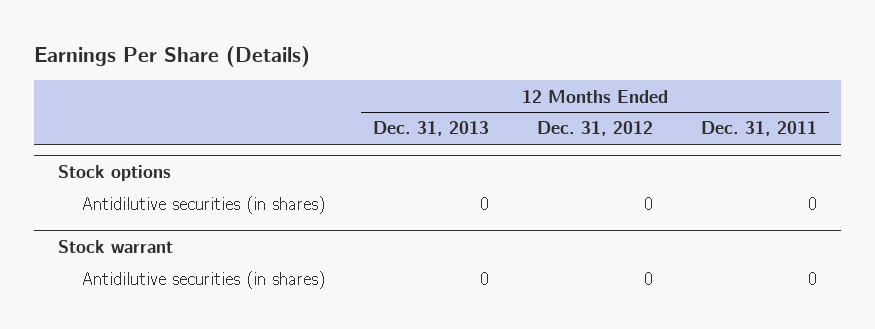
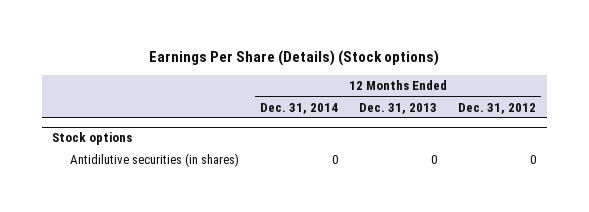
[33,46,310,68] Earnings Per Share (Details) -> [149,49,440,66] Earnings Per Share (Details) (Stock options)
[701,121,818,137] Dec. 31, 2011 -> none
none -> [260,102,339,114] Dec. 31, 2014
[57,240,173,254] Stock warrant -> none
[81,271,326,290] Antidilutive securities (in shares) -> none

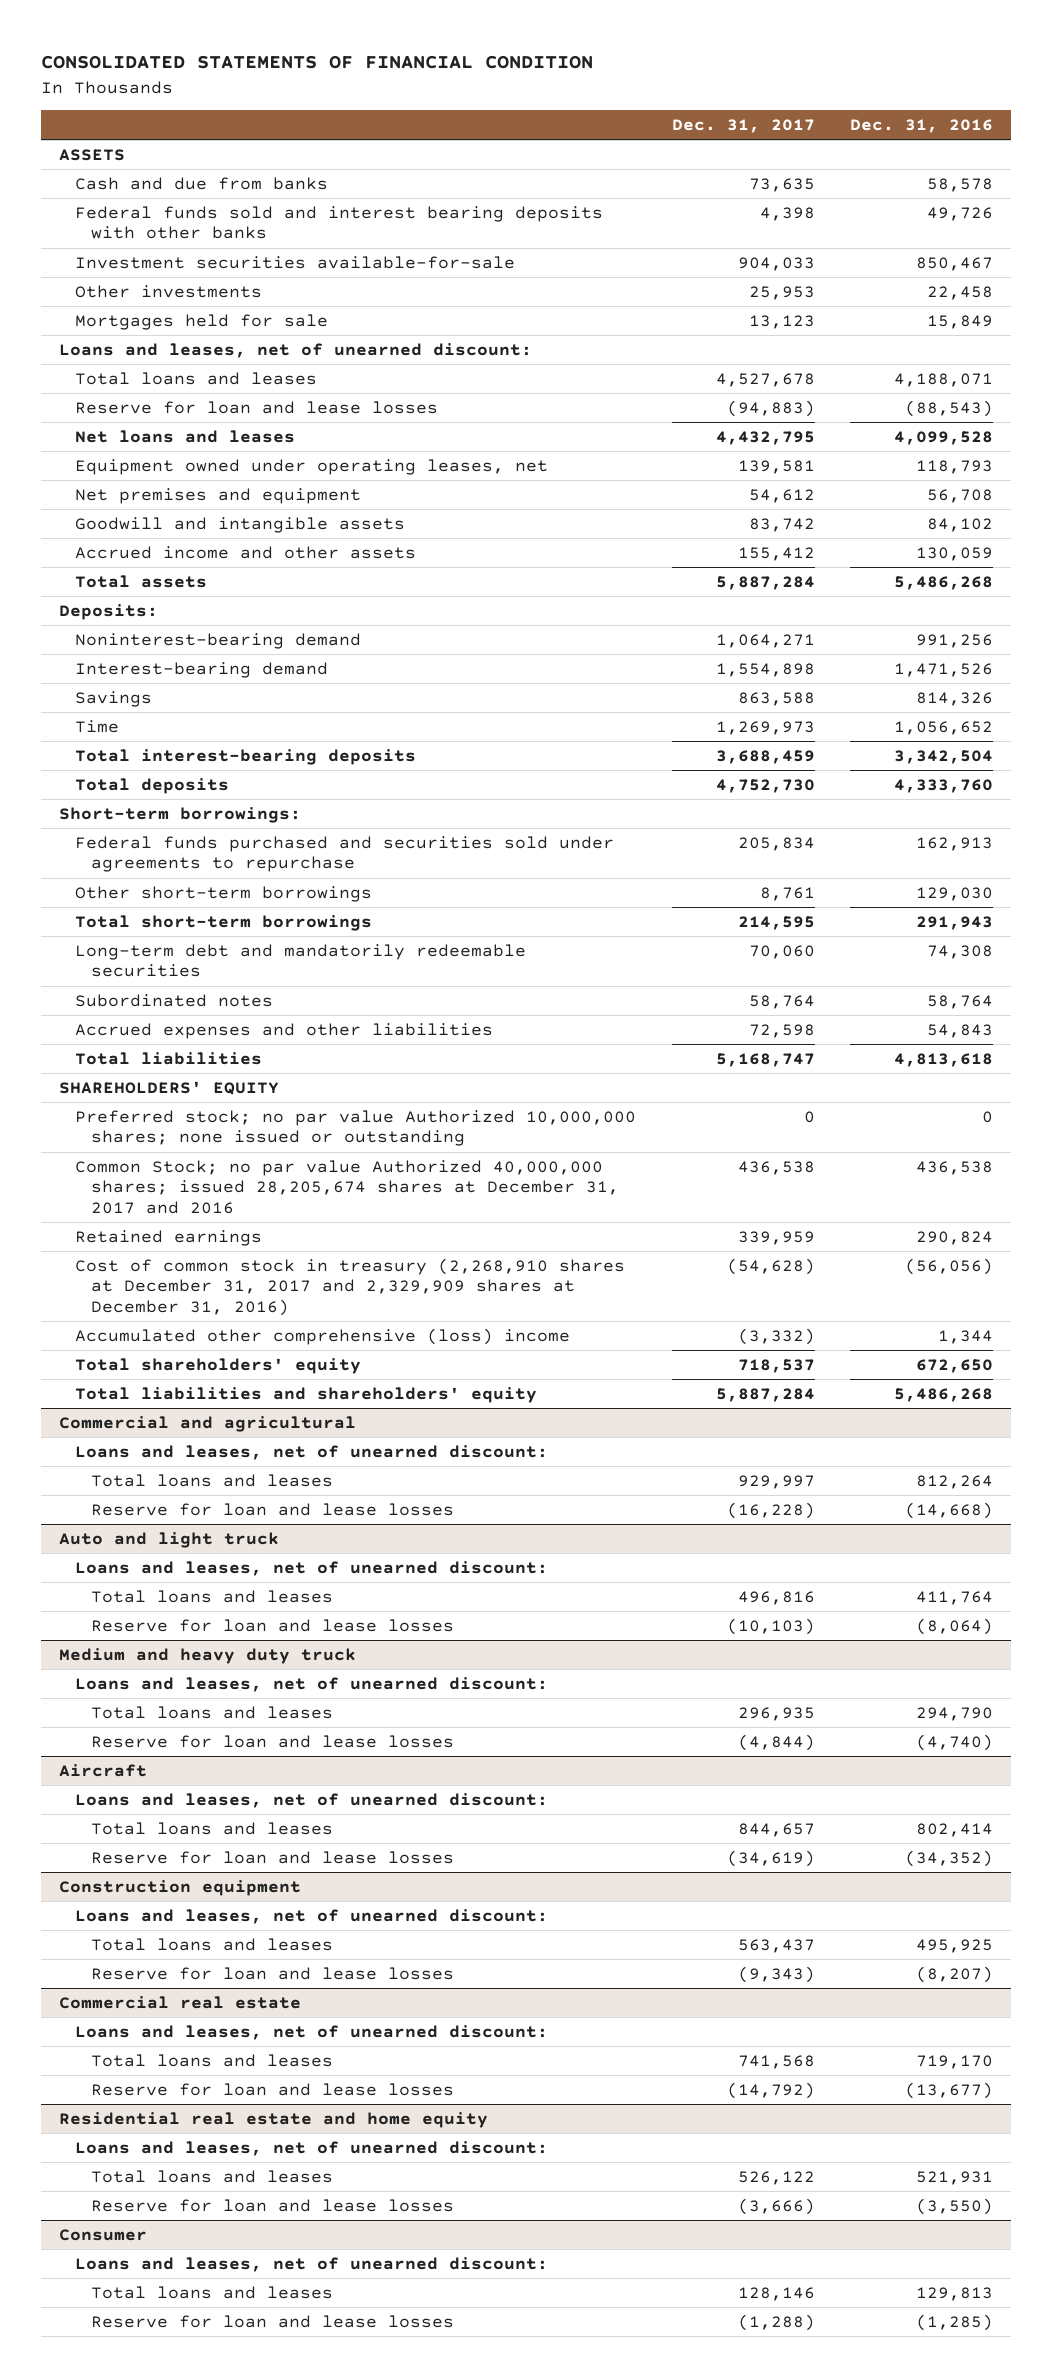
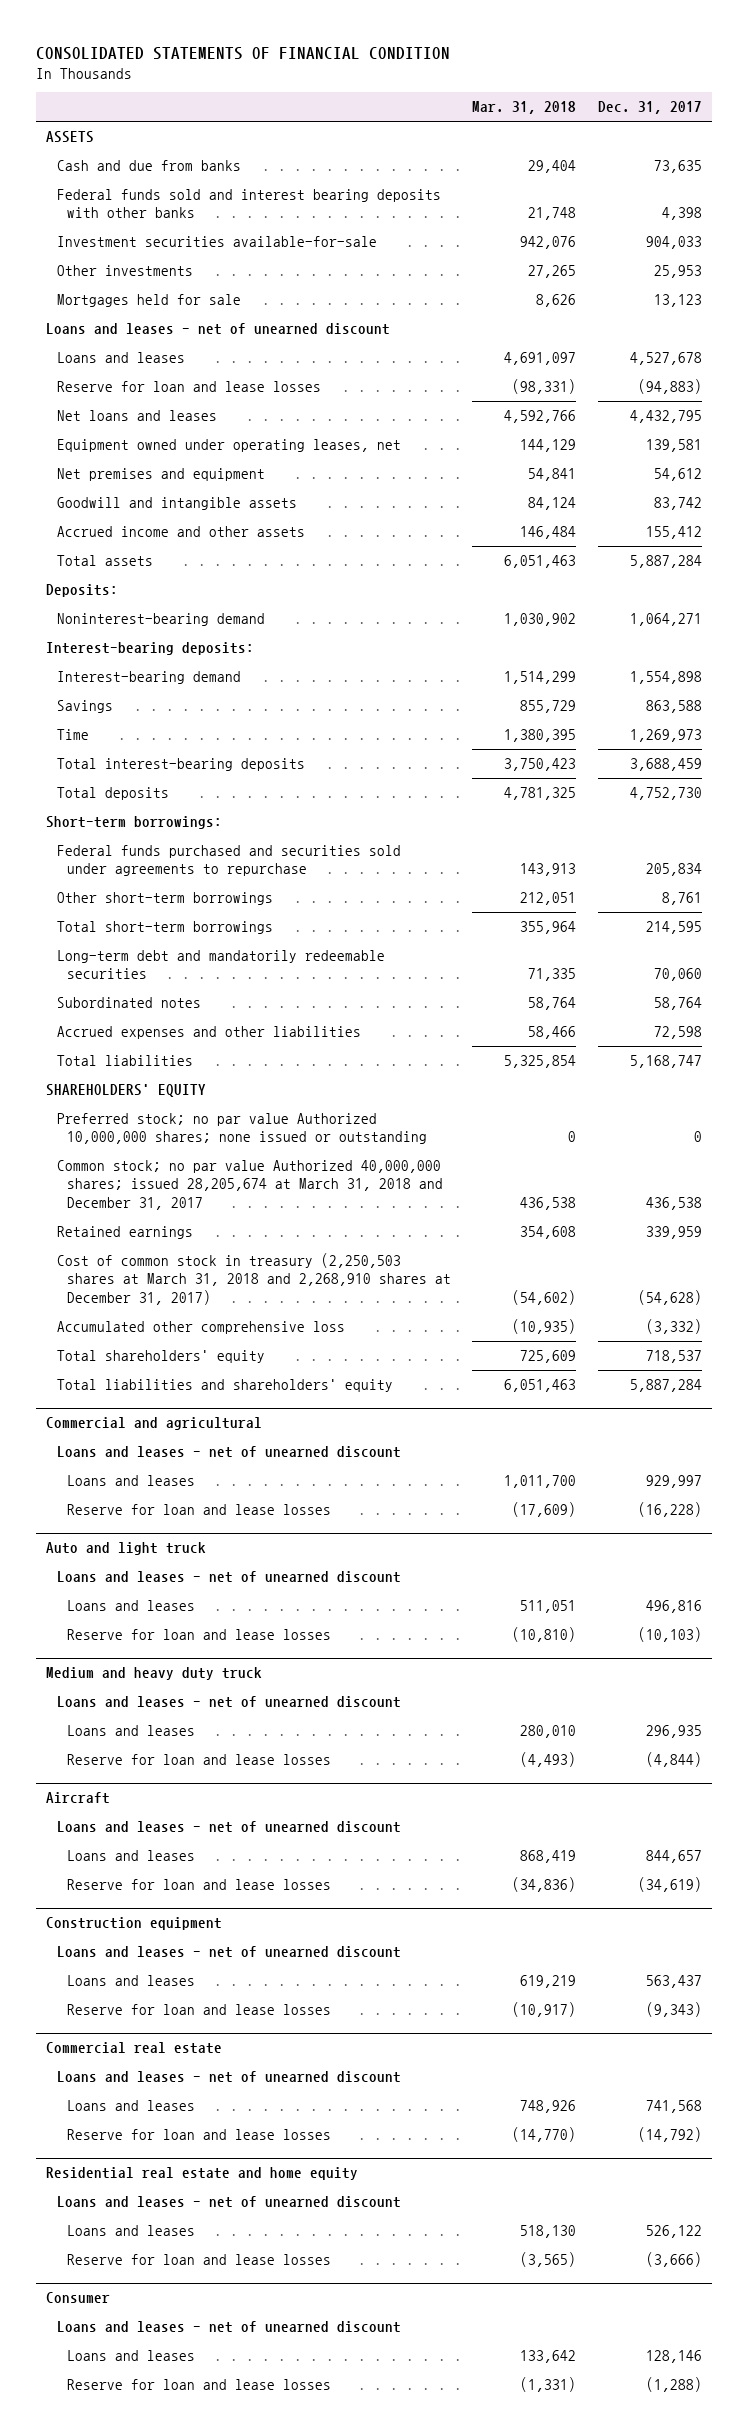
[850,119,994,134] Dec. 31, 2016 -> none
none -> [472,101,577,115] Mar. 31, 2018
[58,342,532,358] Loans and leases, net of unearned discount: -> [46,323,391,336] Loans and leases - net of unearned discount
[74,371,317,385] Total loans and leases -> [56,352,185,364] Loans and leases
none -> [46,642,255,656] Interest-bearing deposits:
[74,1159,620,1214] Common Stock; no par value Authorized 40,000,000 shares; issued 28,205,674 shares at December 31, 2017 and 2016 -> [56,1160,444,1210] Common stock; no par value Authorized 40,000,000 shares; issued 28,205,674 at March 31, 2018 and December 31, 2017
[74,1257,625,1316] Cost of common stock in treasury (2,268,910 shares at December 31, 2017 and 2,329,909 shares at December 31, 2016) -> [56,1253,452,1305] Cost of common stock in treasury (2,250,503 shares at March 31, 2018 and 2,268,910 shares at December 31, 2017)
[74,1327,570,1345] Accumulated other comprehensive (loss) income -> [56,1321,345,1335] Accumulated other comprehensive loss
[74,1444,548,1460] Loans and leases, net of unearned discount: -> [56,1446,401,1459] Loans and leases - net of unearned discount
[91,1473,334,1487] Total loans and leases -> [67,1475,196,1487] Loans and leases
[74,1560,548,1576] Loans and leases, net of unearned discount: -> [56,1571,401,1584] Loans and leases - net of unearned discount
[91,1589,334,1603] Total loans and leases -> [67,1600,196,1612] Loans and leases
[74,1676,548,1692] Loans and leases, net of unearned discount: -> [56,1696,401,1709] Loans and leases - net of unearned discount
[91,1705,334,1719] Total loans and leases -> [67,1725,196,1737] Loans and leases
[74,1792,548,1808] Loans and leases, net of unearned discount: -> [56,1821,401,1834] Loans and leases - net of unearned discount
[91,1821,334,1835] Total loans and leases -> [67,1850,196,1862] Loans and leases
[74,1908,548,1924] Loans and leases, net of unearned discount: -> [56,1946,401,1959] Loans and leases - net of unearned discount
[91,1937,334,1951] Total loans and leases -> [67,1975,196,1987] Loans and leases
[74,2024,548,2040] Loans and leases, net of unearned discount: -> [56,2071,401,2084] Loans and leases - net of unearned discount
[91,2053,334,2067] Total loans and leases -> [67,2100,196,2112] Loans and leases
[74,2140,548,2156] Loans and leases, net of unearned discount: -> [56,2196,401,2209] Loans and leases - net of unearned discount
[91,2169,334,2183] Total loans and leases -> [67,2225,196,2237] Loans and leases
[74,2256,548,2272] Loans and leases, net of unearned discount: -> [56,2321,401,2334] Loans and leases - net of unearned discount
[91,2285,334,2299] Total loans and leases -> [67,2350,196,2362] Loans and leases

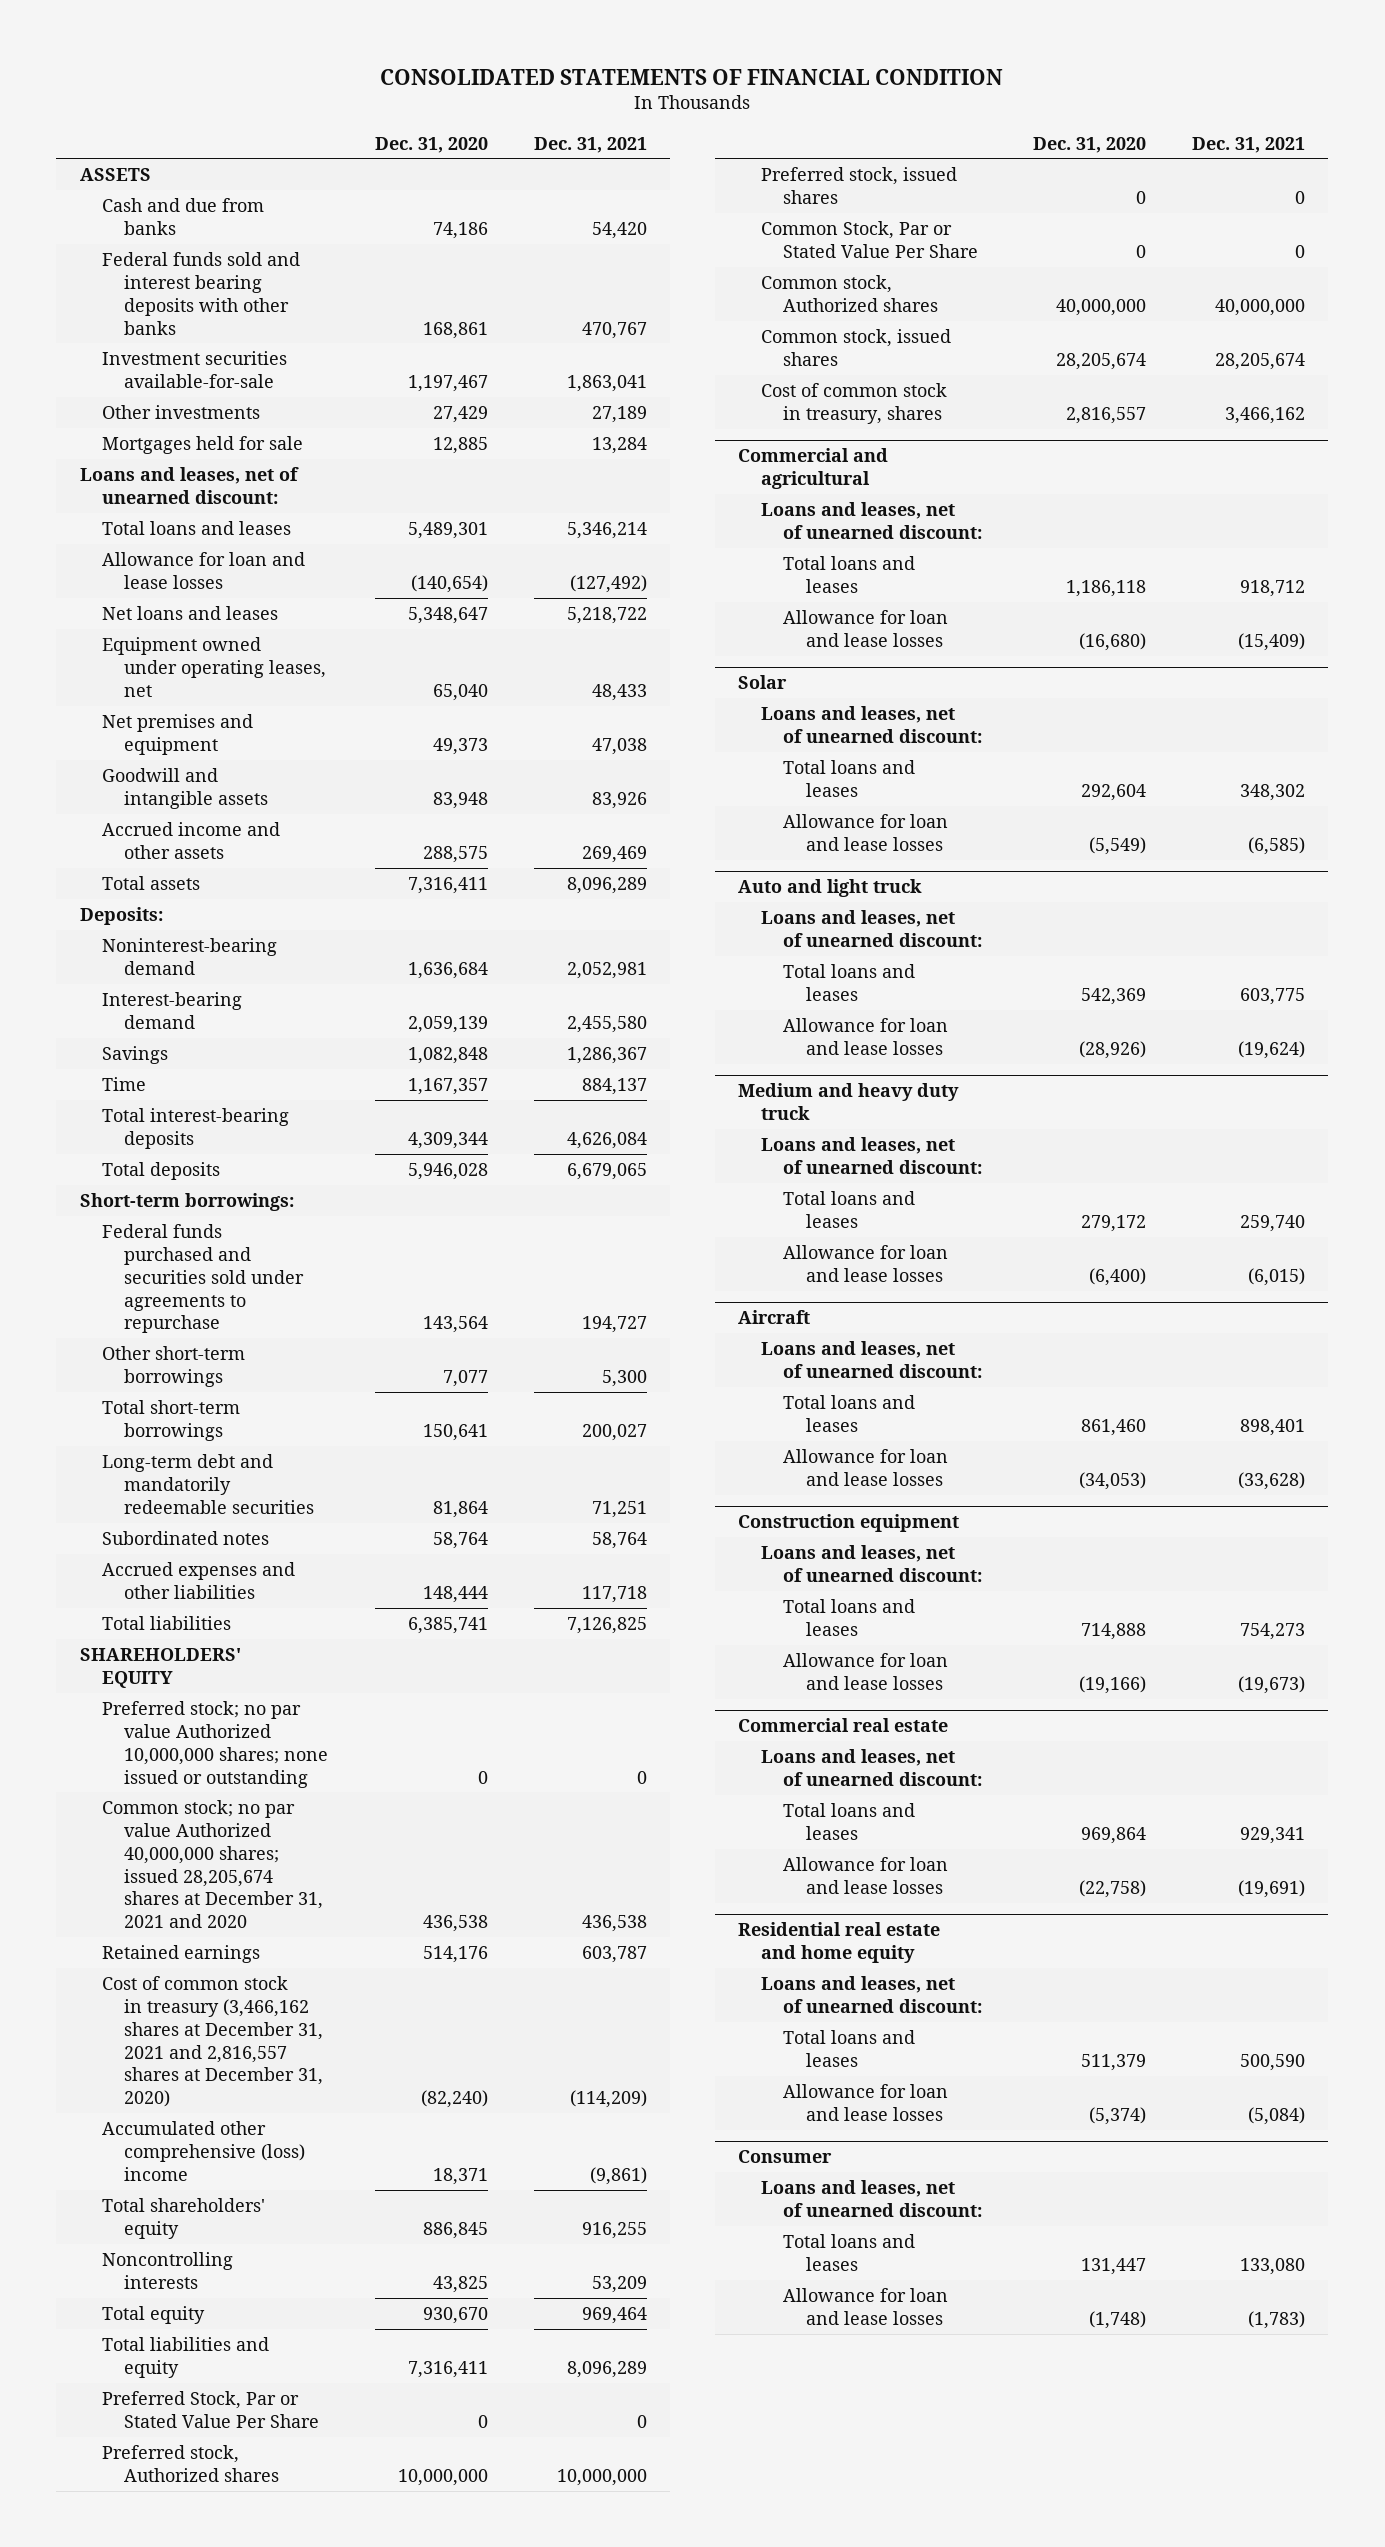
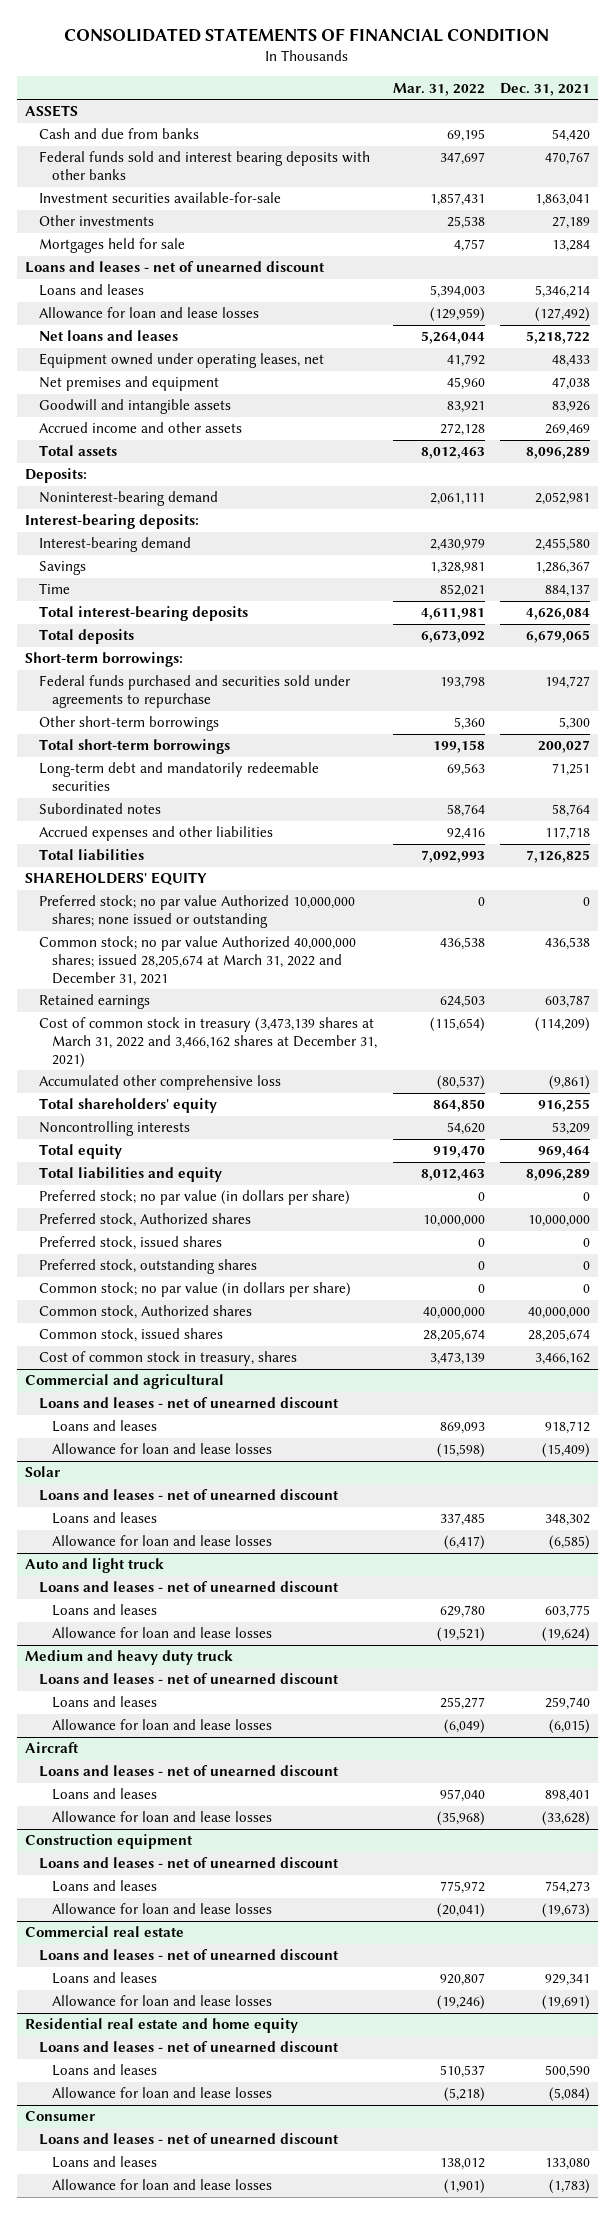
[374,136,488,153] Dec. 31, 2020 -> none
none -> [392,82,485,96] Mar. 31, 2022
[79,467,299,504] Loans and leases, net of unearned discount: -> [24,261,325,274] Loans and leases - net of unearned discount
[101,521,291,536] Total loans and leases -> [38,284,144,297] Loans and leases
none -> [24,514,199,530] Interest-bearing deposits:
[101,1800,324,1929] Common stock; no par value Authorized 40,000,000 shares; issued 28,205,674 shares at December 31, 2021 and 2020 -> [38,936,356,986] Common stock; no par value Authorized 40,000,000 shares; issued 28,205,674 at March 31, 2022 and December 31, 2021
[101,1976,324,2108] Cost of common stock in treasury (3,466,162 shares at December 31, 2021 and 2,816,557 shares at December 31, 2020) -> [38,1017,378,1068] Cost of common stock in treasury (3,473,139 shares at March 31, 2022 and 3,466,162 shares at December 31, 2021)
[101,2121,306,2181] Accumulated other comprehensive (loss) income -> [38,1075,281,1091] Accumulated other comprehensive loss
[101,2391,320,2428] Preferred Stock, Par or Stated Value Per Share -> [38,1190,350,1206] Preferred stock; no par value (in dollars per share)
none -> [38,1259,257,1275] Preferred stock, outstanding shares
[760,221,979,258] Common Stock, Par or Stated Value Per Share -> [38,1282,351,1298] Common stock; no par value (in dollars per share)
[760,502,983,539] Loans and leases, net of unearned discount: -> [38,1397,339,1410] Loans and leases - net of unearned discount
[783,556,916,593] Total loans and leases -> [52,1420,158,1433] Loans and leases
[760,706,983,743] Loans and leases, net of unearned discount: -> [38,1489,339,1502] Loans and leases - net of unearned discount
[783,760,916,797] Total loans and leases -> [52,1512,158,1525] Loans and leases
[760,910,983,947] Loans and leases, net of unearned discount: -> [38,1581,339,1594] Loans and leases - net of unearned discount
[783,964,916,1001] Total loans and leases -> [52,1604,158,1617] Loans and leases
[760,1137,983,1174] Loans and leases, net of unearned discount: -> [38,1673,339,1686] Loans and leases - net of unearned discount
[783,1191,916,1228] Total loans and leases -> [52,1696,158,1709] Loans and leases
[760,1341,983,1378] Loans and leases, net of unearned discount: -> [38,1765,339,1778] Loans and leases - net of unearned discount
[783,1395,916,1432] Total loans and leases -> [52,1788,158,1801] Loans and leases
[760,1545,983,1582] Loans and leases, net of unearned discount: -> [38,1857,339,1870] Loans and leases - net of unearned discount
[783,1599,916,1636] Total loans and leases -> [52,1880,158,1893] Loans and leases
[760,1749,983,1786] Loans and leases, net of unearned discount: -> [38,1949,339,1962] Loans and leases - net of unearned discount
[783,1803,916,1840] Total loans and leases -> [52,1972,158,1985] Loans and leases
[760,1976,983,2013] Loans and leases, net of unearned discount: -> [38,2041,339,2054] Loans and leases - net of unearned discount
[783,2030,916,2067] Total loans and leases -> [52,2064,158,2077] Loans and leases
[760,2180,983,2217] Loans and leases, net of unearned discount: -> [38,2133,339,2146] Loans and leases - net of unearned discount
[783,2234,916,2271] Total loans and leases -> [52,2156,158,2169] Loans and leases

